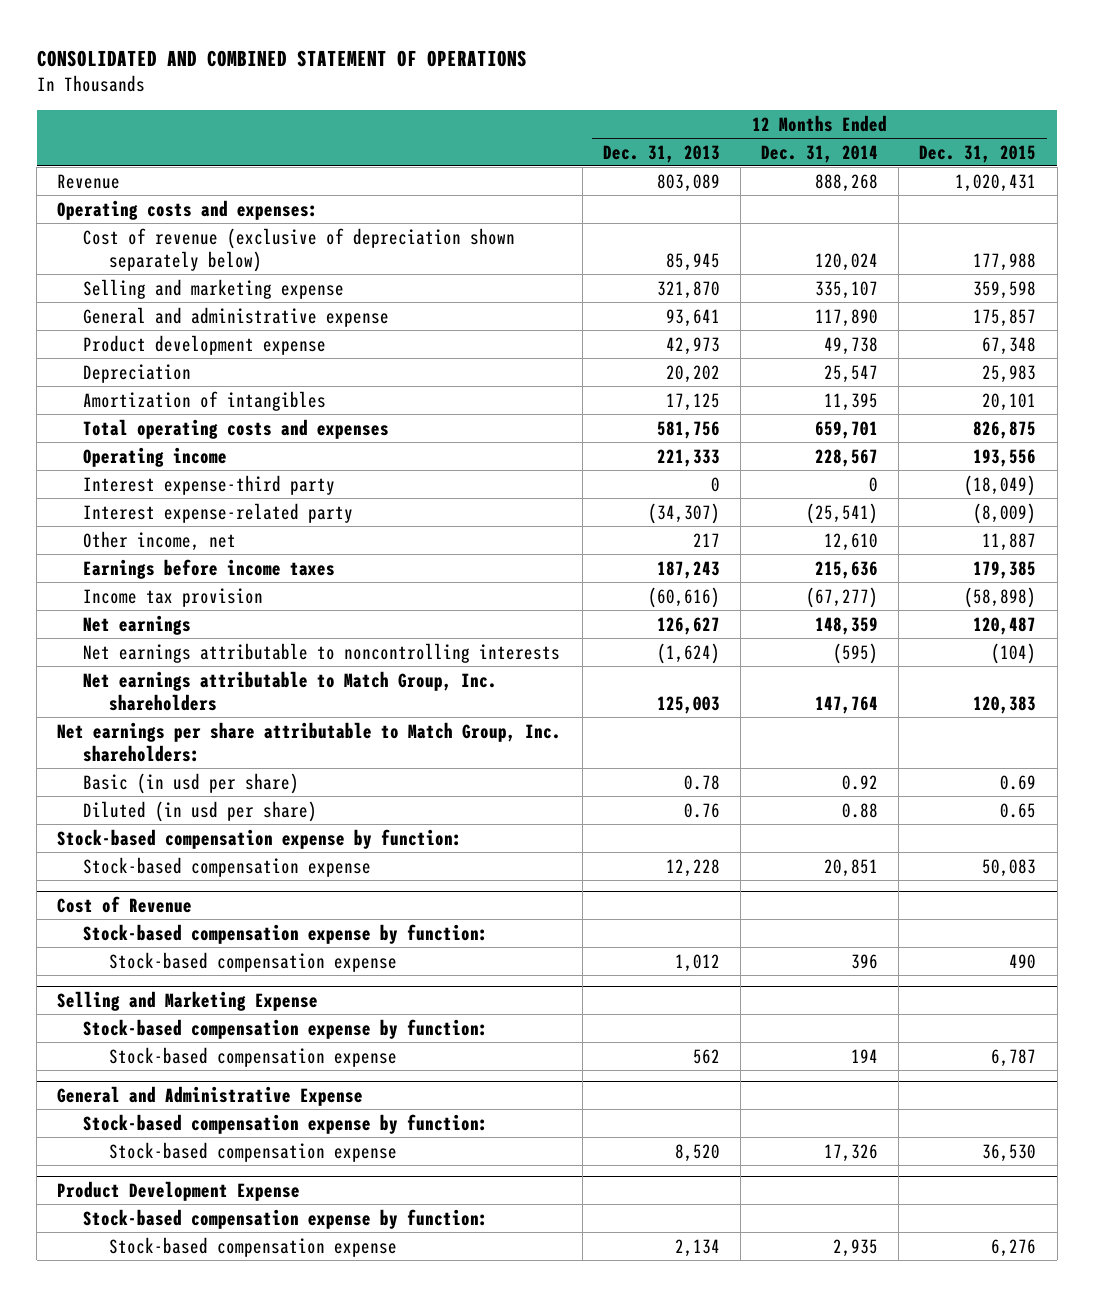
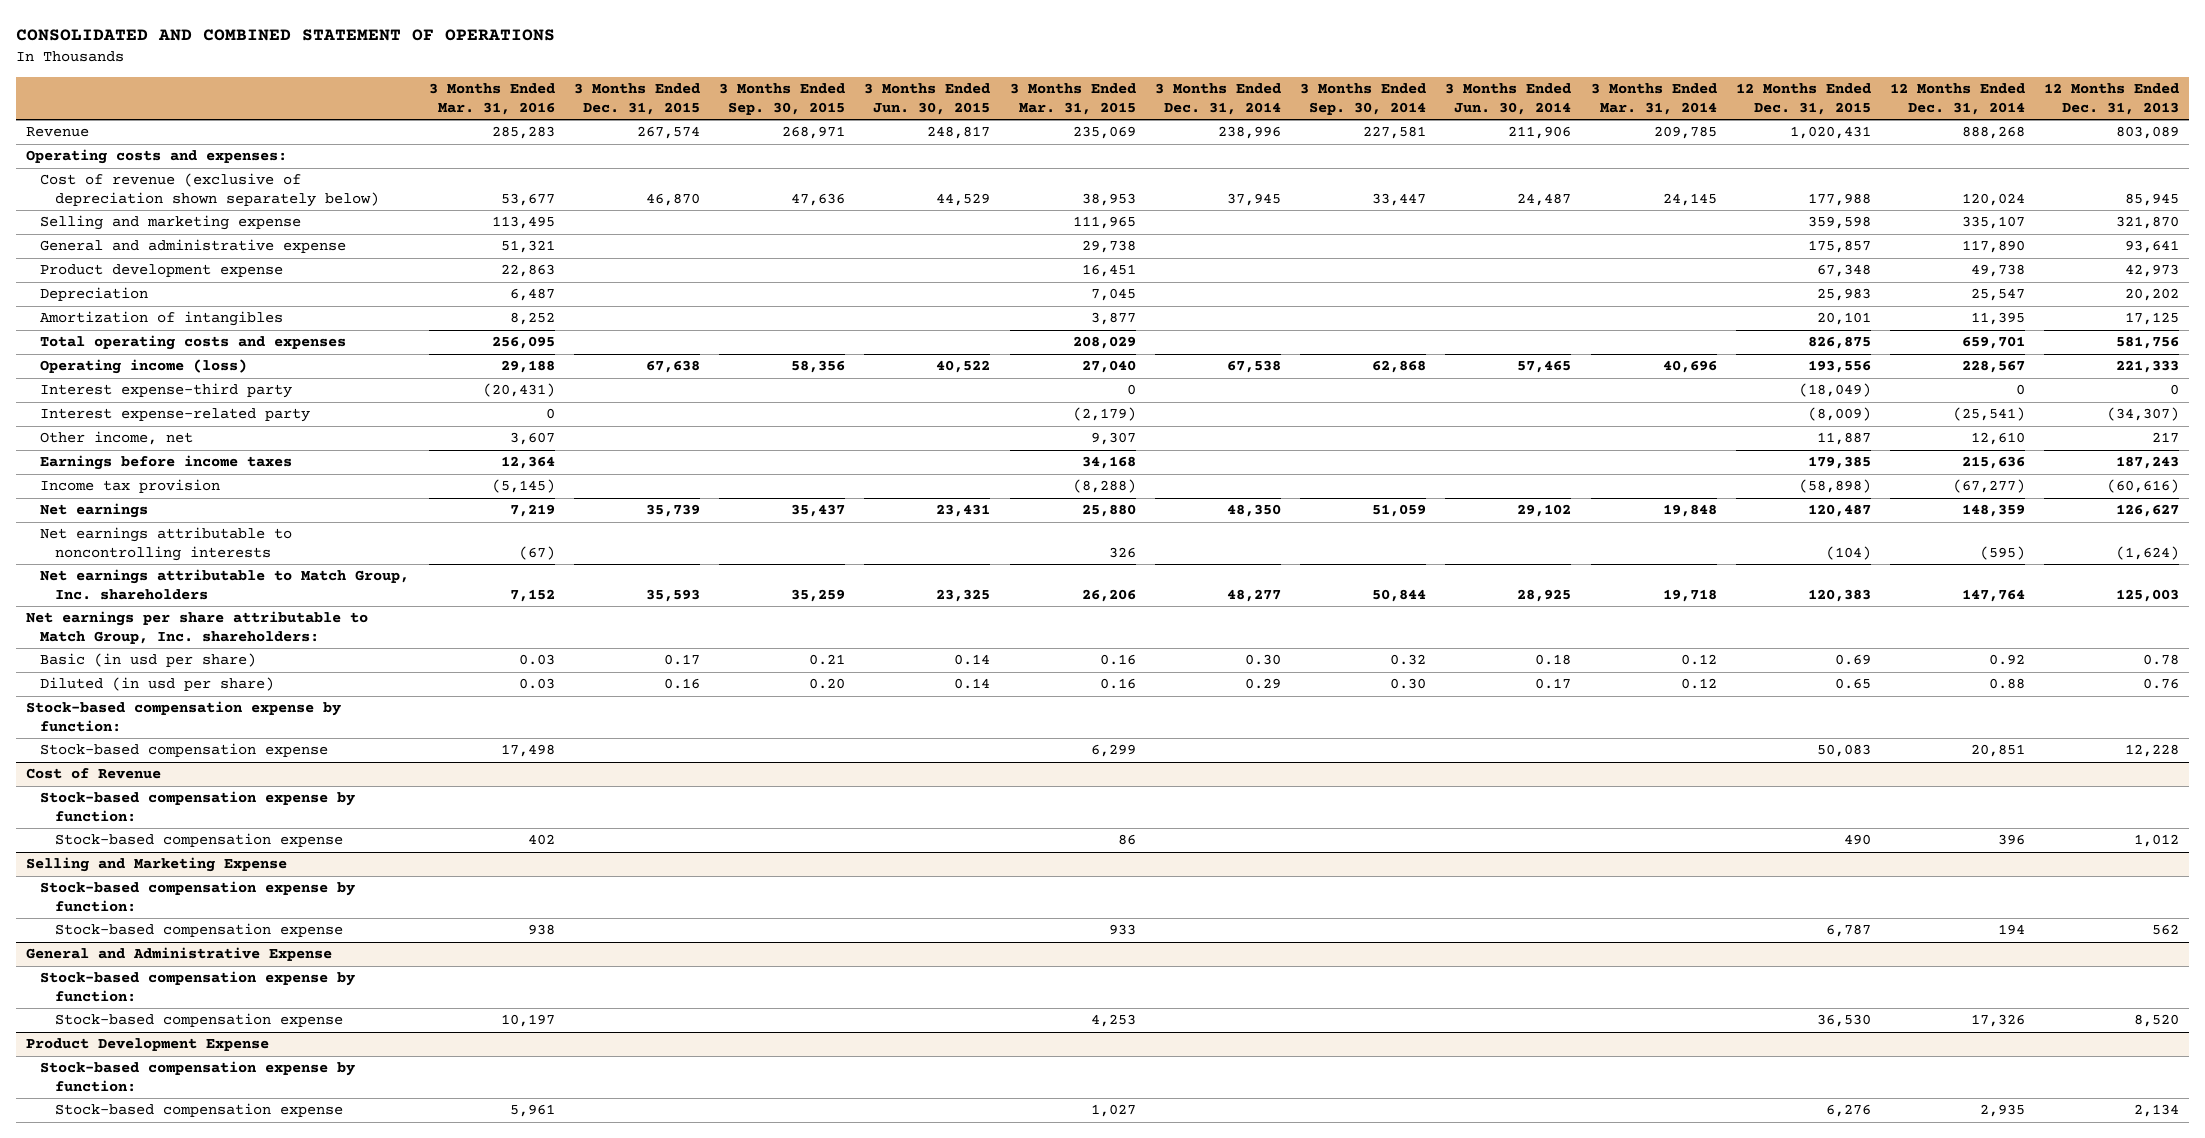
none -> [428,83,555,115] 3 Months Ended Mar. 31, 2016
none -> [573,83,700,115] 3 Months Ended Dec. 31, 2015
none -> [719,83,846,115] 3 Months Ended Sep. 30, 2015
none -> [864,83,991,115] 3 Months Ended Jun. 30, 2015
none -> [1009,83,1136,115] 3 Months Ended Mar. 31, 2015
none -> [1154,83,1281,115] 3 Months Ended Dec. 31, 2014
none -> [1300,83,1427,115] 3 Months Ended Sep. 30, 2014
none -> [1445,83,1572,115] 3 Months Ended Jun. 30, 2014
none -> [1590,83,1717,115] 3 Months Ended Mar. 31, 2014
[83,446,228,467] Operating income -> [40,359,248,375] Operating income (loss)

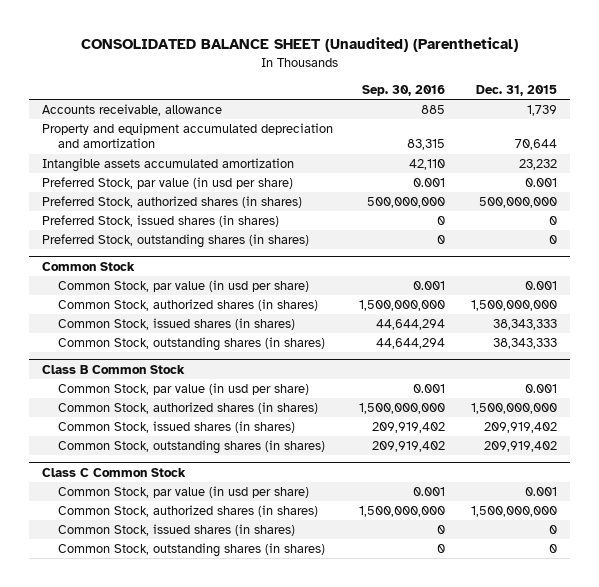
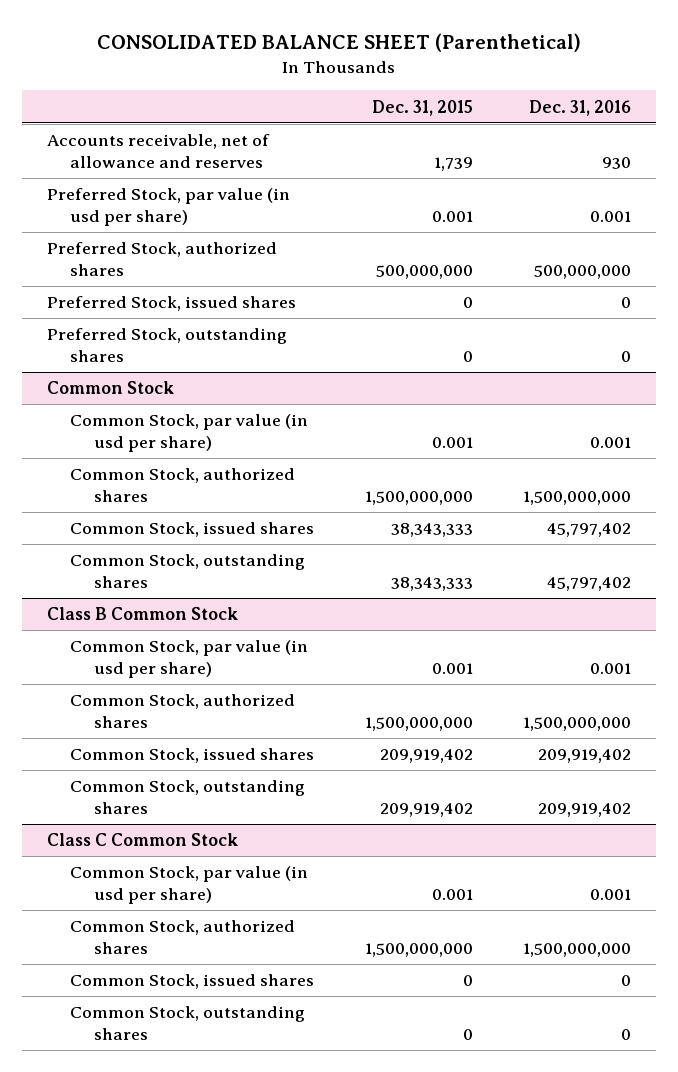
[80,37,518,53] CONSOLIDATED BALANCE SHEET (Unaudited) (Parenthetical) -> [97,33,582,53] CONSOLIDATED BALANCE SHEET (Parenthetical)
[362,84,446,96] Sep. 30, 2016 -> none
none -> [529,99,632,116] Dec. 31, 2016
[42,123,334,149] Property and equipment accumulated depreciation and amortization -> none
[42,158,295,173] Intangible assets accumulated amortization -> none
[42,104,223,117] Accounts receivable, allowance -> [47,134,271,169] Accounts receivable, net of allowance and reserves
[42,196,303,209] Preferred Stock, authorized shares (in shares) -> [47,242,278,277] Preferred Stock, authorized shares
[42,215,280,228] Preferred Stock, issued shares (in shares) -> [47,296,297,312] Preferred Stock, issued shares
[42,234,310,249] Preferred Stock, outstanding shares (in shares) -> [47,328,288,363] Preferred Stock, outstanding shares
[57,299,318,312] Common Stock, authorized shares (in shares) -> [70,468,296,503] Common Stock, authorized shares
[57,318,295,331] Common Stock, issued shares (in shares) -> [70,522,315,538] Common Stock, issued shares
[57,337,325,352] Common Stock, outstanding shares (in shares) -> [70,554,306,589] Common Stock, outstanding shares
[57,402,318,415] Common Stock, authorized shares (in shares) -> [70,694,296,729] Common Stock, authorized shares
[57,421,295,434] Common Stock, issued shares (in shares) -> [70,748,315,764] Common Stock, issued shares
[57,440,325,455] Common Stock, outstanding shares (in shares) -> [70,780,306,815] Common Stock, outstanding shares
[57,505,318,518] Common Stock, authorized shares (in shares) -> [70,920,296,955] Common Stock, authorized shares
[57,524,295,537] Common Stock, issued shares (in shares) -> [70,974,315,990] Common Stock, issued shares
[57,543,325,558] Common Stock, outstanding shares (in shares) -> [70,1006,306,1041] Common Stock, outstanding shares

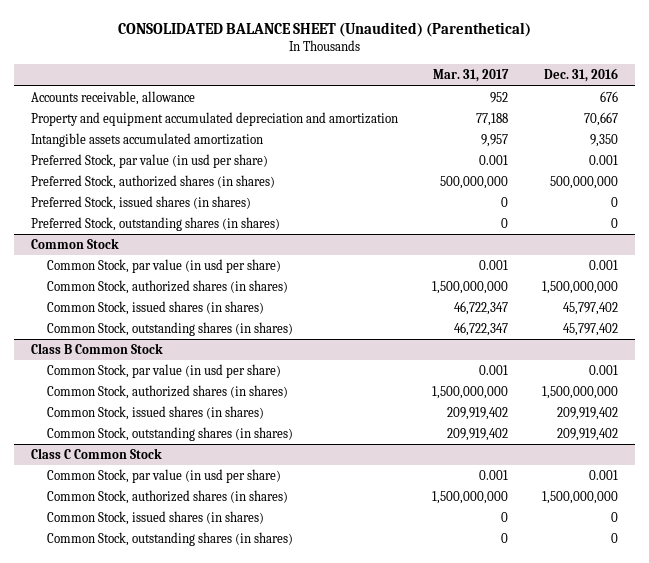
[97,33,582,53] CONSOLIDATED BALANCE SHEET (Parenthetical) -> [117,22,531,38] CONSOLIDATED BALANCE SHEET (Unaudited) (Parenthetical)
[371,99,473,116] Dec. 31, 2015 -> none
none -> [433,69,510,83] Mar. 31, 2017
[47,134,271,169] Accounts receivable, net of allowance and reserves -> [31,91,196,106] Accounts receivable, allowance
[602,157,632,170] 930 -> [600,91,619,103] 676
none -> [31,112,399,127] Property and equipment accumulated depreciation and amortization
none -> [31,133,264,148] Intangible assets accumulated amortization
[47,242,278,277] Preferred Stock, authorized shares -> [31,175,276,190] Preferred Stock, authorized shares (in shares)
[47,296,297,312] Preferred Stock, issued shares -> [31,196,252,211] Preferred Stock, issued shares (in shares)
[47,328,288,363] Preferred Stock, outstanding shares -> [31,217,281,232] Preferred Stock, outstanding shares (in shares)
[70,468,296,503] Common Stock, authorized shares -> [46,280,288,295] Common Stock, authorized shares (in shares)
[70,522,315,538] Common Stock, issued shares -> [46,301,264,316] Common Stock, issued shares (in shares)
[70,554,306,589] Common Stock, outstanding shares -> [46,322,293,337] Common Stock, outstanding shares (in shares)
[70,694,296,729] Common Stock, authorized shares -> [46,385,288,400] Common Stock, authorized shares (in shares)
[70,748,315,764] Common Stock, issued shares -> [46,406,264,421] Common Stock, issued shares (in shares)
[70,780,306,815] Common Stock, outstanding shares -> [46,427,293,442] Common Stock, outstanding shares (in shares)
[70,920,296,955] Common Stock, authorized shares -> [46,490,288,505] Common Stock, authorized shares (in shares)
[70,974,315,990] Common Stock, issued shares -> [46,511,264,526] Common Stock, issued shares (in shares)
[70,1006,306,1041] Common Stock, outstanding shares -> [46,532,293,547] Common Stock, outstanding shares (in shares)

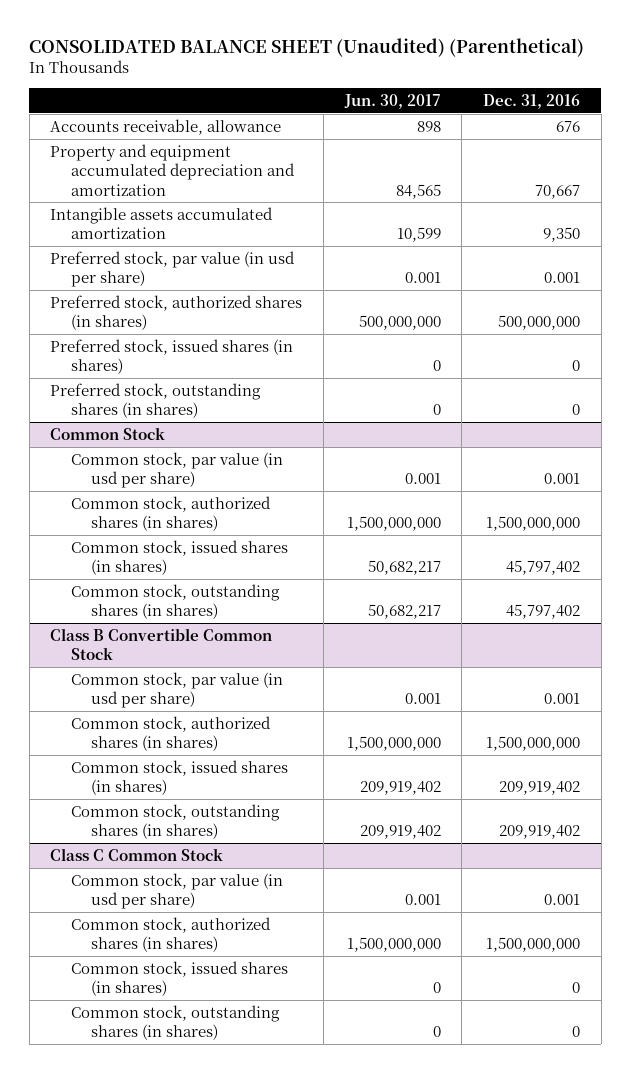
[433,69,510,83] Mar. 31, 2017 -> none
none -> [343,93,441,109] Jun. 30, 2017
[31,154,269,169] Preferred Stock, par value (in usd per share) -> [50,250,296,288] Preferred stock, par value (in usd per share)
[31,175,276,190] Preferred Stock, authorized shares (in shares) -> [50,294,303,331] Preferred stock, authorized shares (in shares)
[31,196,252,211] Preferred Stock, issued shares (in shares) -> [50,338,294,375] Preferred stock, issued shares (in shares)
[31,217,281,232] Preferred Stock, outstanding shares (in shares) -> [50,382,262,419] Preferred stock, outstanding shares (in shares)
[46,259,281,274] Common Stock, par value (in usd per share) -> [70,451,283,489] Common stock, par value (in usd per share)
[46,280,288,295] Common Stock, authorized shares (in shares) -> [70,495,271,532] Common stock, authorized shares (in shares)
[46,301,264,316] Common Stock, issued shares (in shares) -> [70,539,288,576] Common stock, issued shares (in shares)
[46,322,293,337] Common Stock, outstanding shares (in shares) -> [70,583,280,620] Common stock, outstanding shares (in shares)
[31,343,164,355] Class B Common Stock -> [50,627,273,661] Class B Convertible Common Stock
[46,364,281,379] Common Stock, par value (in usd per share) -> [70,671,283,709] Common stock, par value (in usd per share)
[46,385,288,400] Common Stock, authorized shares (in shares) -> [70,715,271,752] Common stock, authorized shares (in shares)
[46,406,264,421] Common Stock, issued shares (in shares) -> [70,759,288,796] Common stock, issued shares (in shares)
[46,427,293,442] Common Stock, outstanding shares (in shares) -> [70,803,280,840] Common stock, outstanding shares (in shares)
[46,469,281,484] Common Stock, par value (in usd per share) -> [70,872,283,910] Common stock, par value (in usd per share)
[46,490,288,505] Common Stock, authorized shares (in shares) -> [70,916,271,953] Common stock, authorized shares (in shares)
[46,511,264,526] Common Stock, issued shares (in shares) -> [70,960,288,997] Common stock, issued shares (in shares)
[46,532,293,547] Common Stock, outstanding shares (in shares) -> [70,1004,280,1041] Common stock, outstanding shares (in shares)

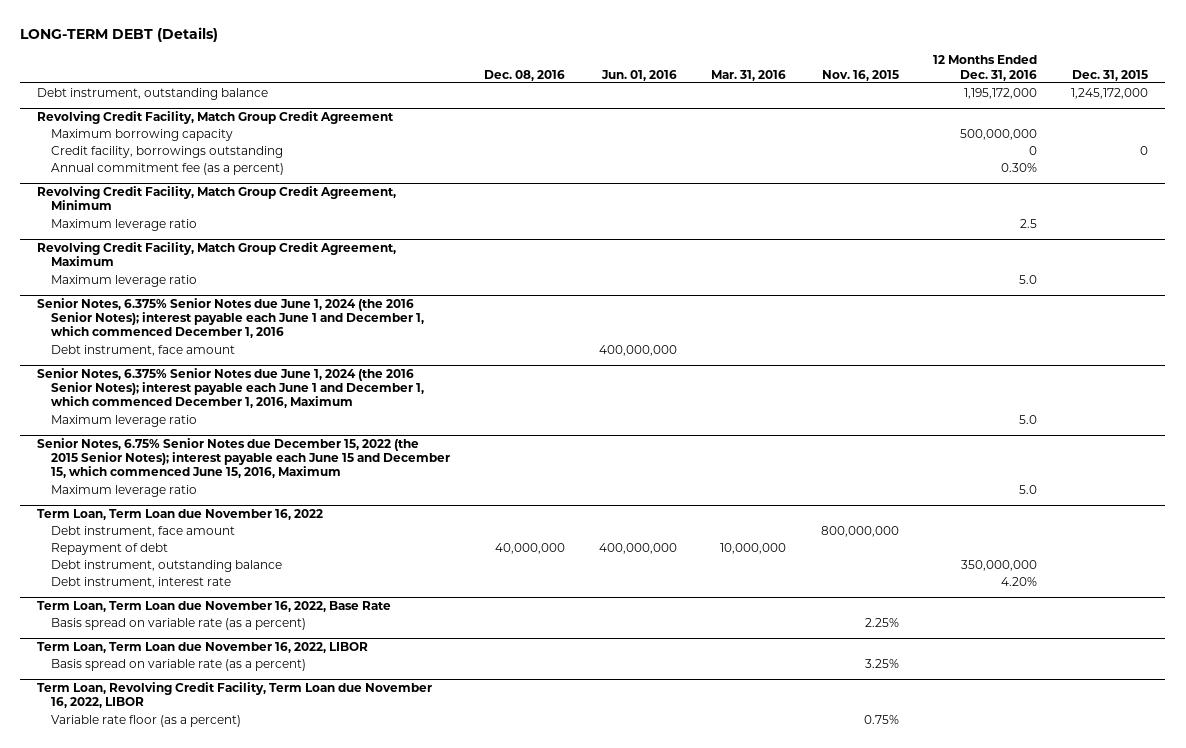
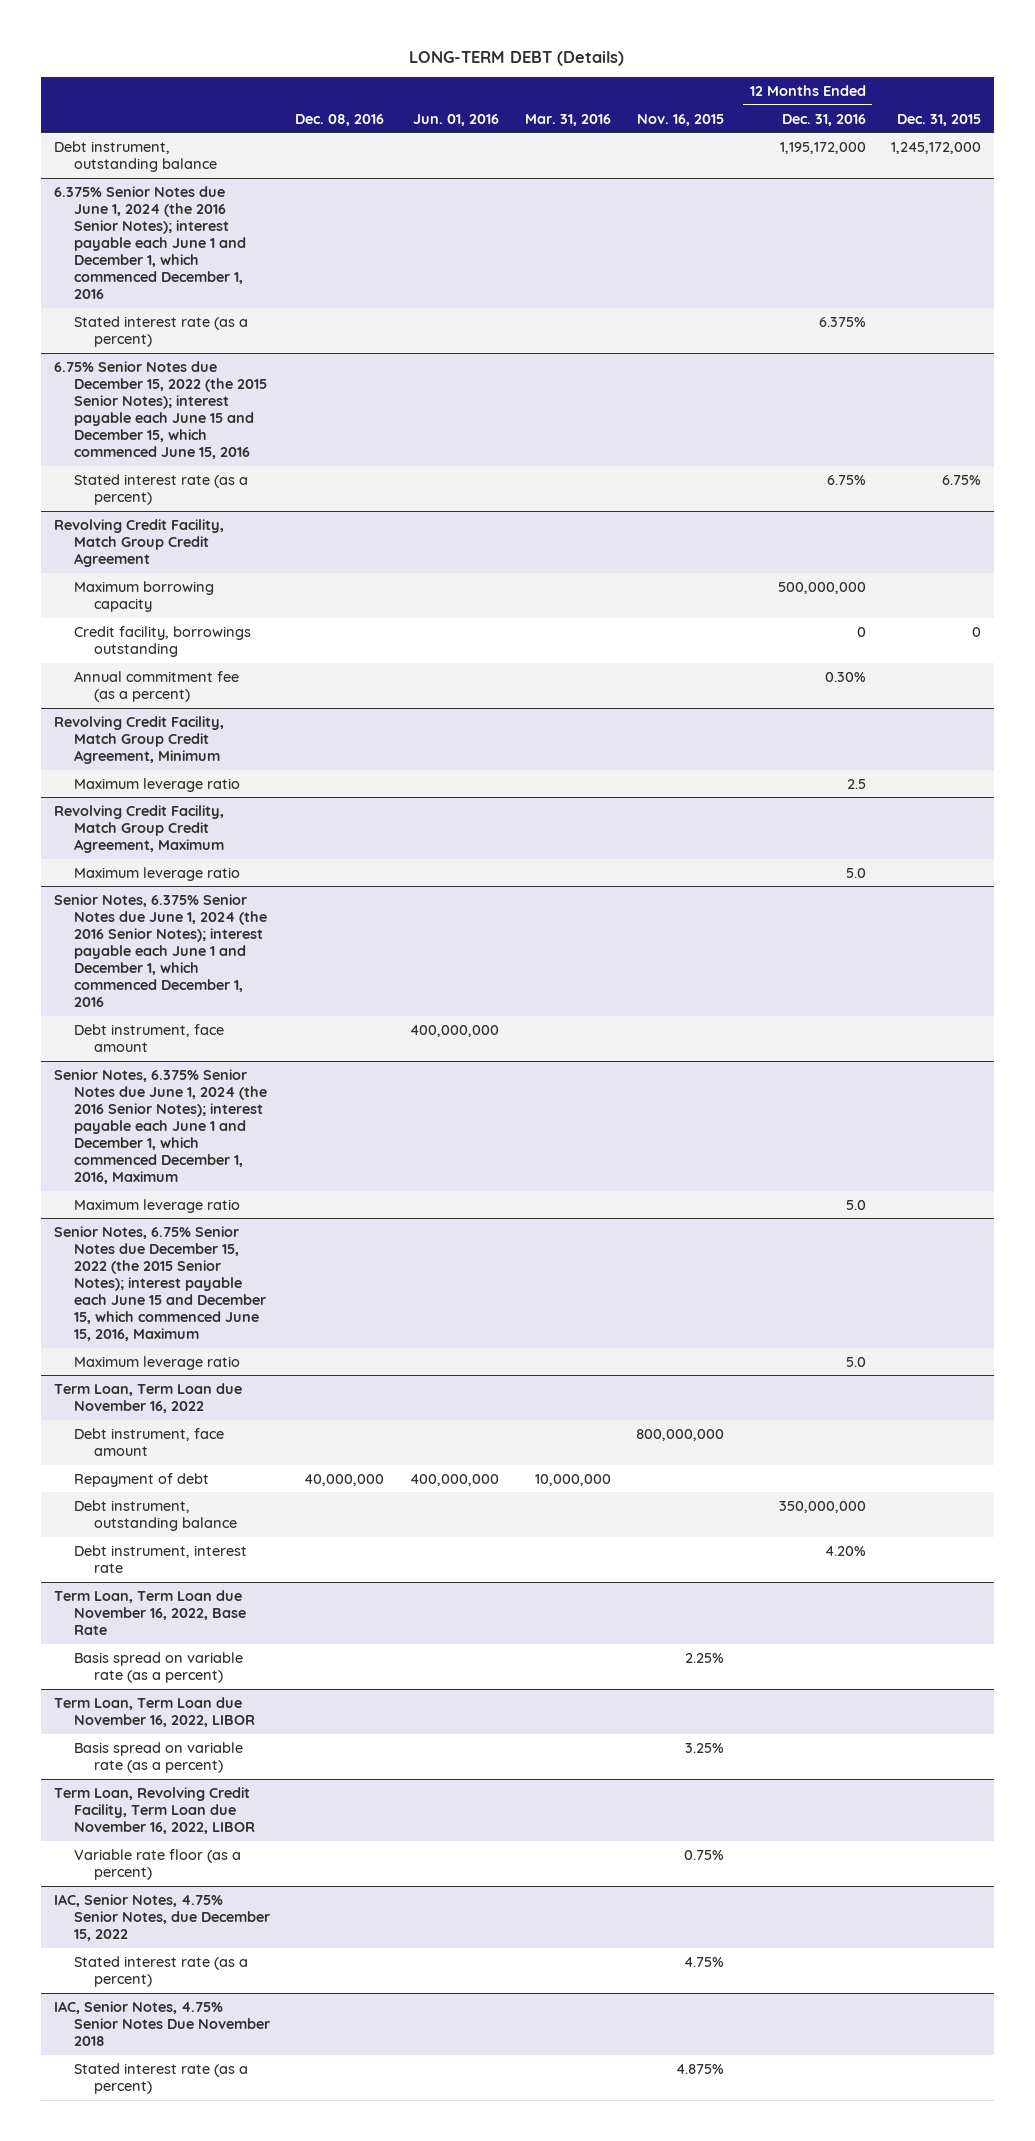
none -> [53,185,246,300] 6.375% Senior Notes due June 1, 2024 (the 2016 Senior Notes); interest payable each June 1 and December 1, which commenced December 1, 2016
none -> [73,315,248,347] Stated interest rate (as a percent)
none -> [53,360,267,460] 6.75% Senior Notes due December 15, 2022 (the 2015 Senior Notes); interest payable each June 15 and December 15, which commenced June 15, 2016
none -> [73,473,248,505] Stated interest rate (as a percent)
none -> [53,1893,270,1941] IAC, Senior Notes, 4.75% Senior Notes, due December 15, 2022
none -> [73,1955,248,1987] Stated interest rate (as a percent)
none -> [53,2000,270,2046] IAC, Senior Notes, 4.75% Senior Notes Due November 2018
none -> [73,2062,248,2094] Stated interest rate (as a percent)

